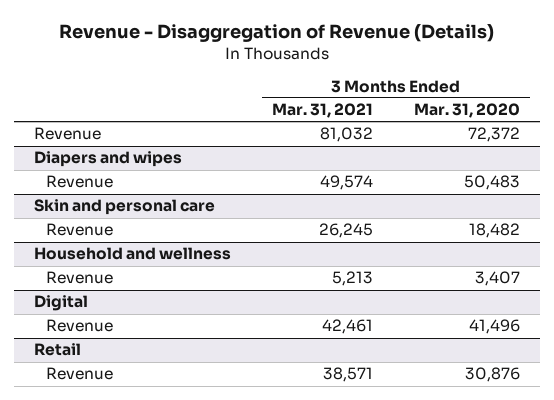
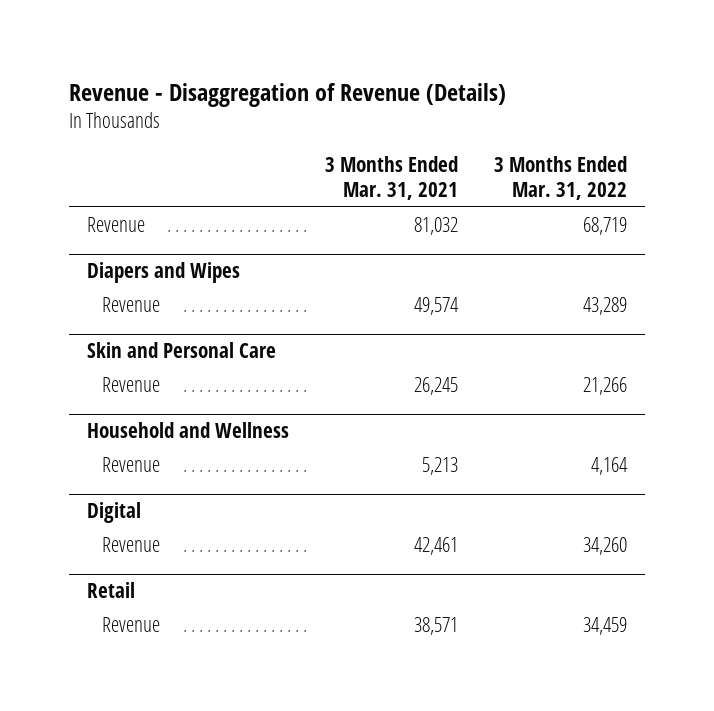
[413,103,520,119] Mar. 31, 2020 -> none
none -> [493,156,627,201] 3 Months Ended Mar. 31, 2022
[34,151,183,168] Diapers and wipes -> [87,262,241,284] Diapers and Wipes
[34,199,216,216] Skin and personal care -> [87,342,277,359] Skin and Personal Care
[34,247,232,261] Household and wellness -> [87,422,290,439] Household and Wellness

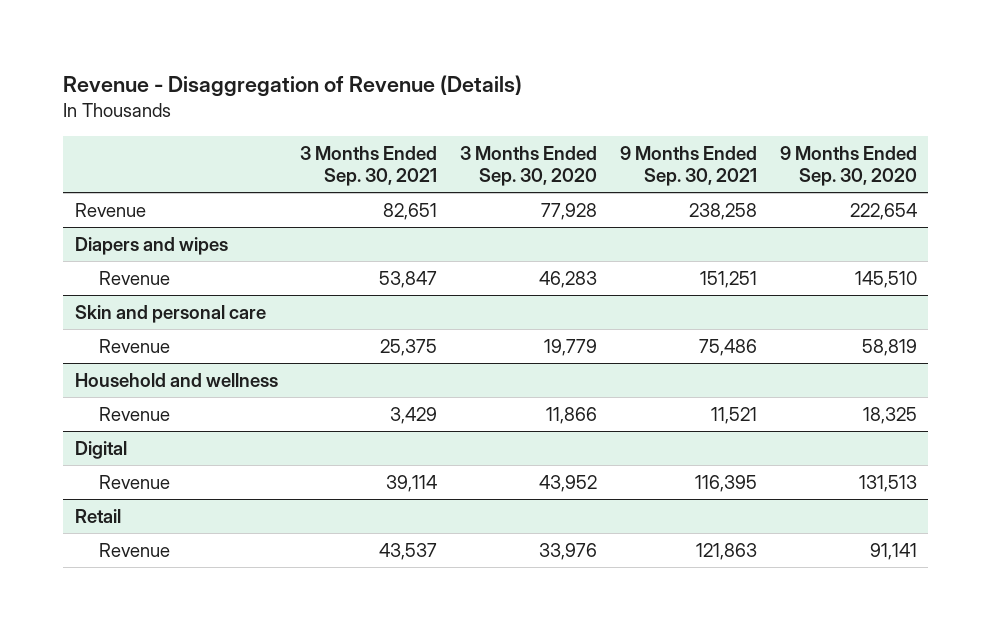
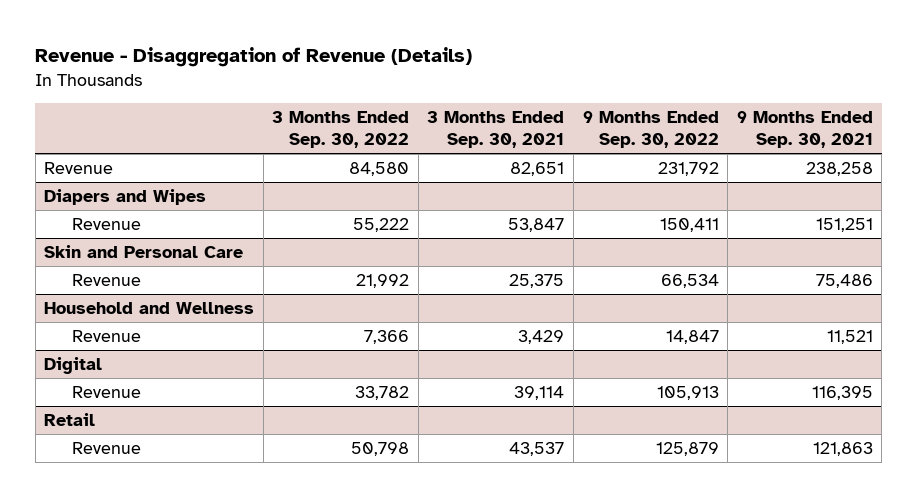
[460,145,598,187] 3 Months Ended Sep. 30, 2020 -> none
[779,145,917,187] 9 Months Ended Sep. 30, 2020 -> none
none -> [272,110,410,149] 3 Months Ended Sep. 30, 2022
none -> [582,110,719,149] 9 Months Ended Sep. 30, 2022
[74,236,228,255] Diapers and wipes -> [44,188,207,205] Diapers and Wipes
[74,304,266,323] Skin and personal care -> [44,244,244,258] Skin and Personal Care
[74,372,278,387] Household and wellness -> [44,301,255,314] Household and Wellness

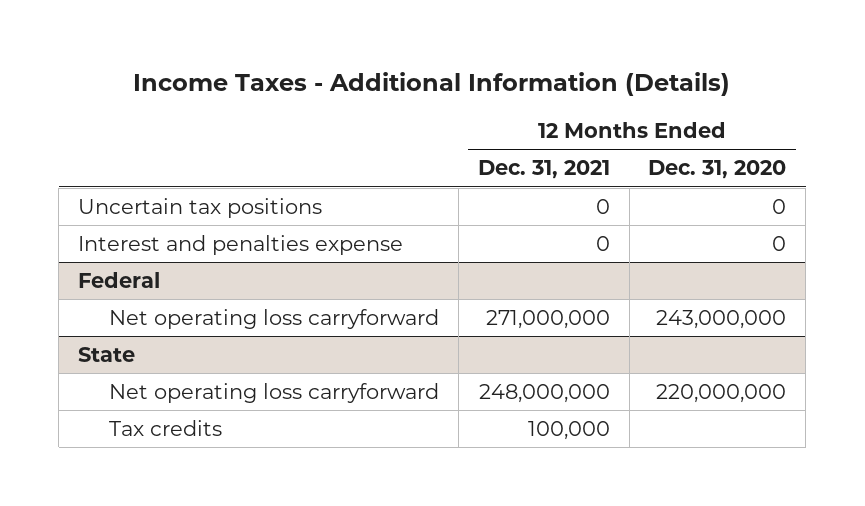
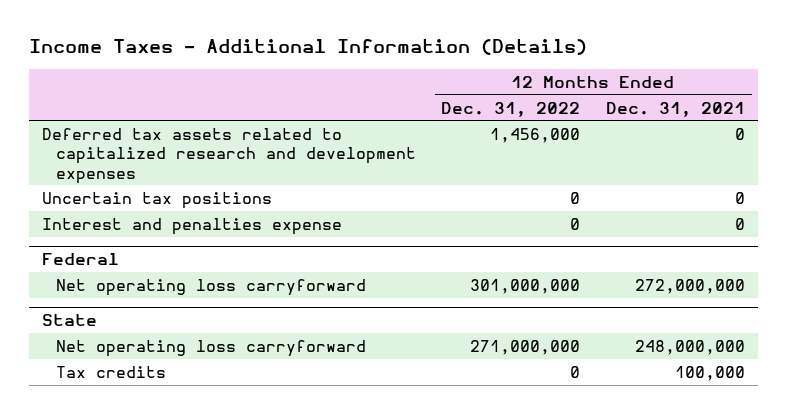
[648,160,787,180] Dec. 31, 2020 -> none
none -> [441,101,581,117] Dec. 31, 2022
none -> [41,127,416,184] Deferred tax assets related to capitalized research and development expenses
[485,309,610,329] 271,000,000 -> [635,278,746,294] 272,000,000

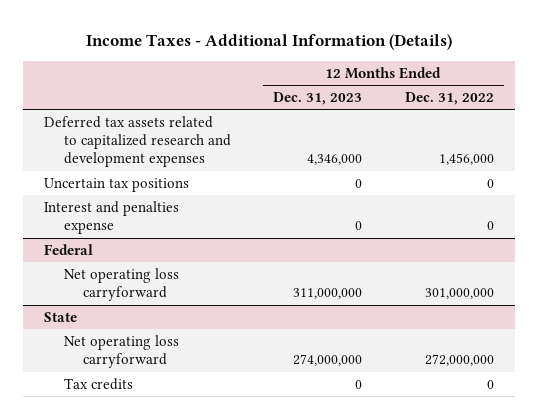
[606,101,746,117] Dec. 31, 2021 -> none
none -> [273,92,363,106] Dec. 31, 2023
[470,339,581,355] 271,000,000 -> [424,354,494,367] 272,000,000

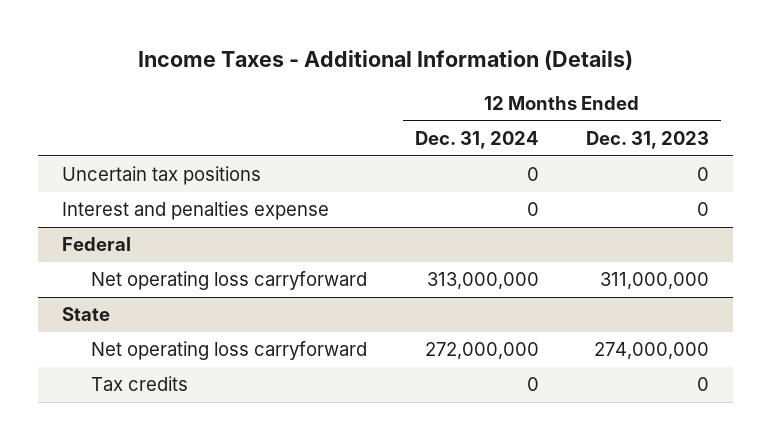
[404,92,494,106] Dec. 31, 2022 -> none
none -> [414,130,539,149] Dec. 31, 2024
[44,116,231,168] Deferred tax assets related to capitalized research and development expenses -> none

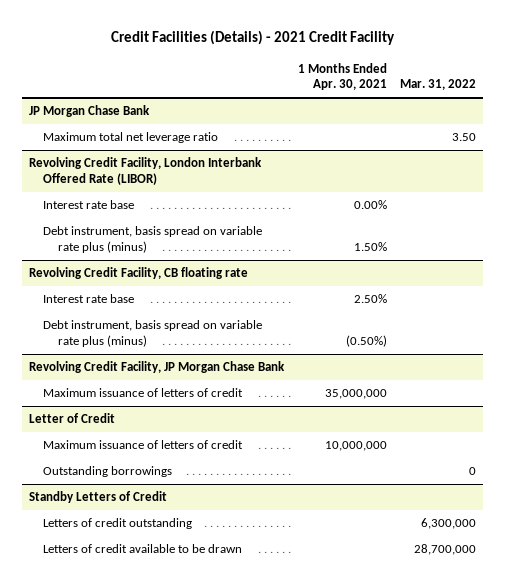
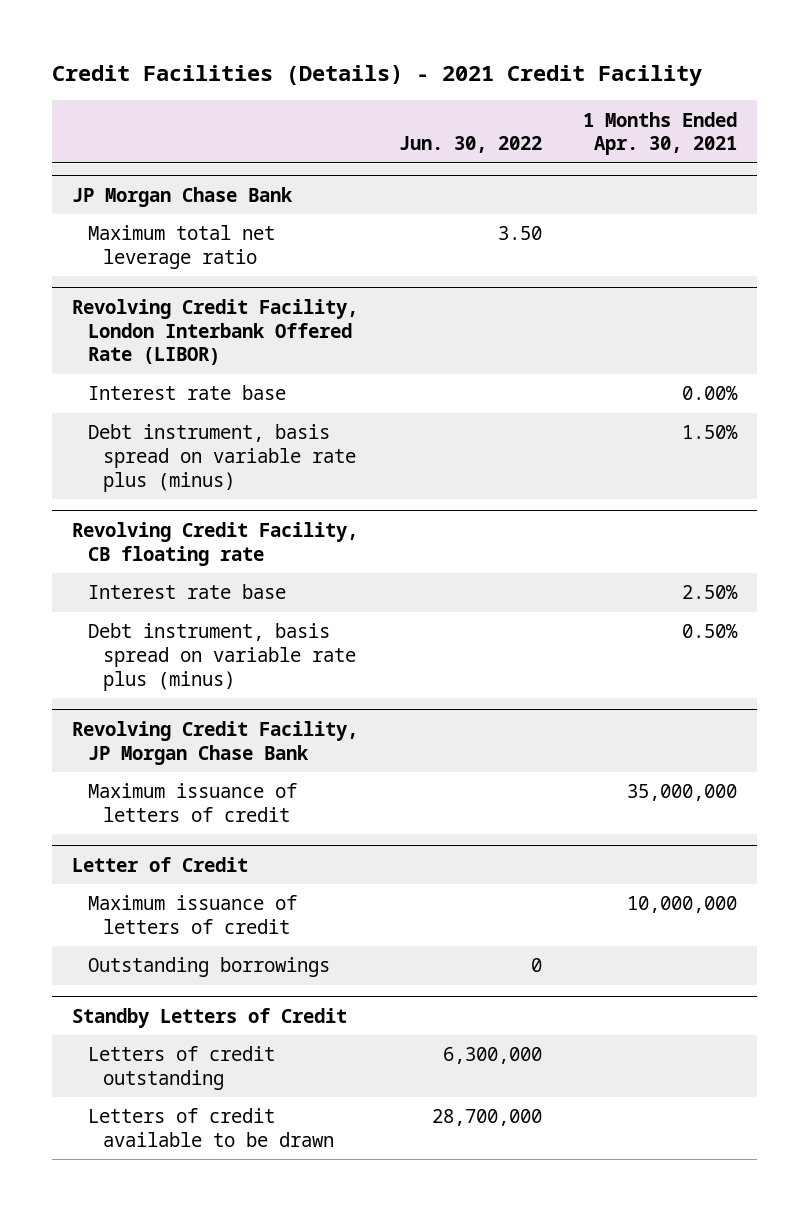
[400,79,477,91] Mar. 31, 2022 -> none
none -> [399,136,543,154] Jun. 30, 2022
[345,334,387,347] (0.50%) -> [681,624,738,639] 0.50%

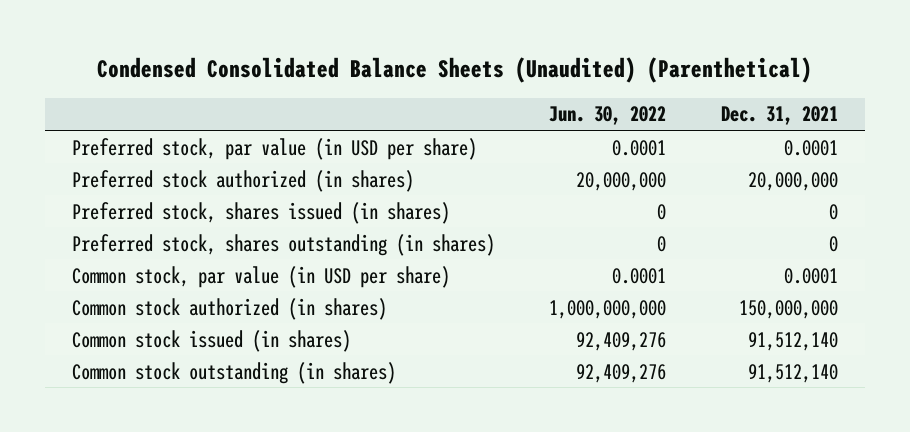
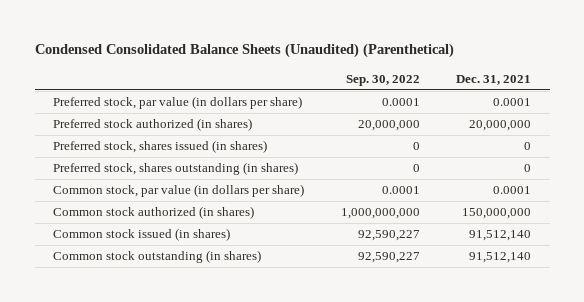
[549,106,667,126] Jun. 30, 2022 -> none
none -> [345,74,420,86] Sep. 30, 2022
[71,137,477,160] Preferred stock, par value (in USD per share) -> [52,96,302,110] Preferred stock, par value (in dollars per share)
[71,265,450,288] Common stock, par value (in USD per share) -> [52,184,304,198] Common stock, par value (in dollars per share)

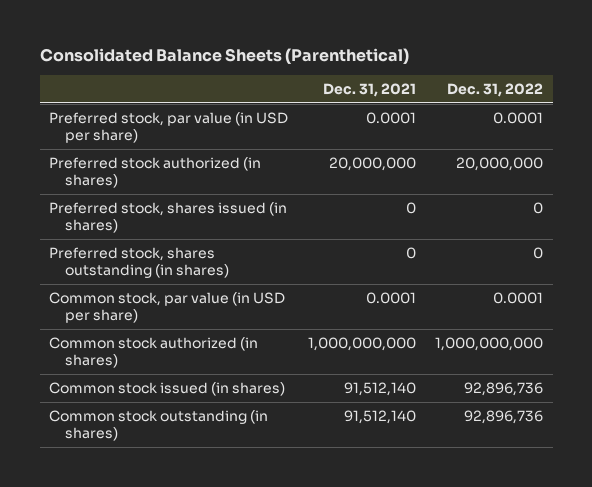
[34,43,454,59] Condensed Consolidated Balance Sheets (Unaudited) (Parenthetical) -> [39,48,409,65] Consolidated Balance Sheets (Parenthetical)
[345,74,420,86] Sep. 30, 2022 -> none
none -> [446,82,543,97] Dec. 31, 2022
[52,96,302,110] Preferred stock, par value (in dollars per share) -> [49,111,289,144] Preferred stock, par value (in USD per share)
[52,184,304,198] Common stock, par value (in dollars per share) -> [49,291,286,324] Common stock, par value (in USD per share)
[462,208,532,220] 150,000,000 -> [307,336,416,351] 1,000,000,000

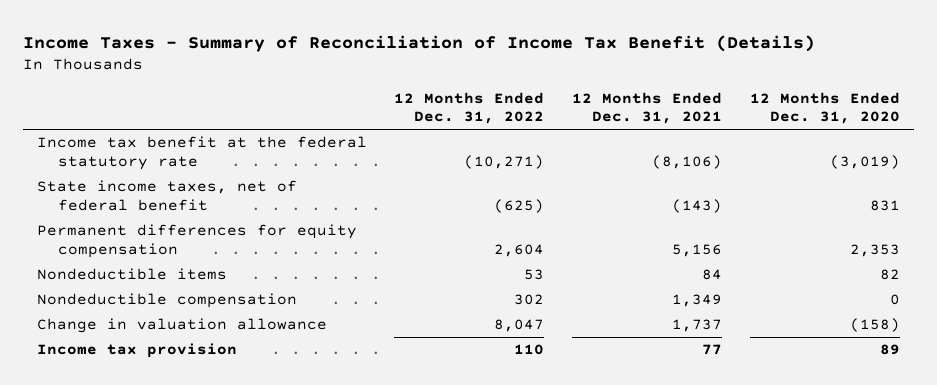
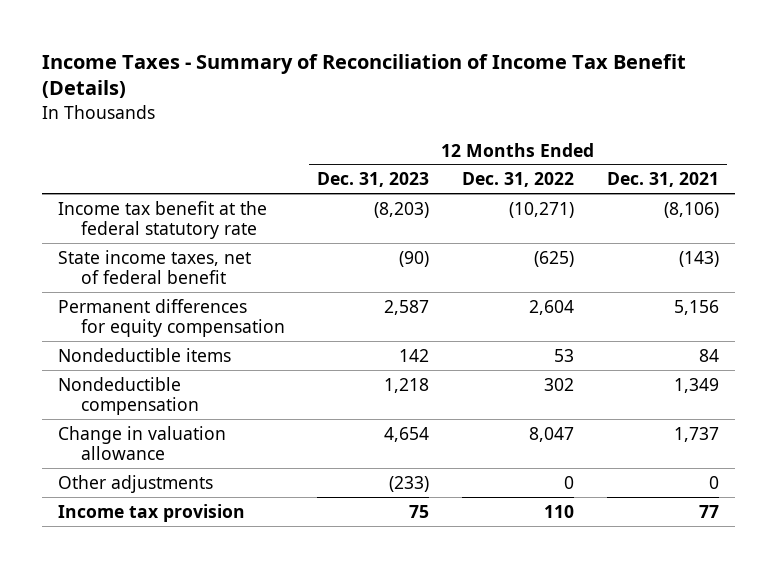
[749,91,900,125] 12 Months Ended Dec. 31, 2020 -> none
none -> [317,172,430,188] Dec. 31, 2023
none -> [58,474,214,493] Other adjustments

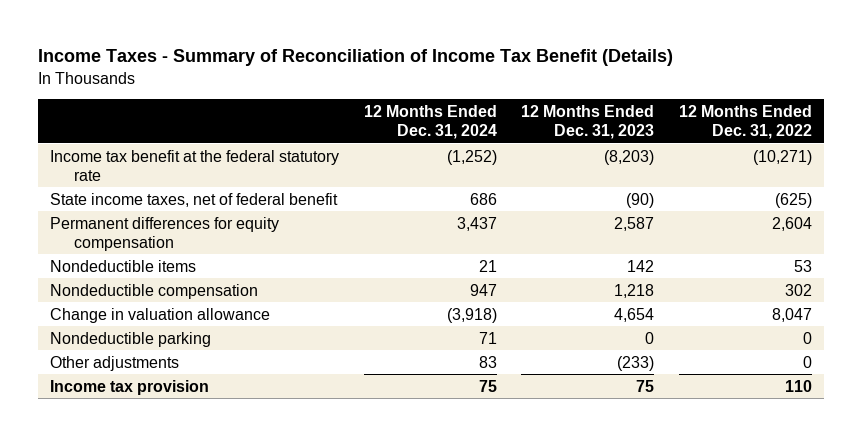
[606,172,719,188] Dec. 31, 2021 -> none
none -> [363,105,497,139] 12 Months Ended Dec. 31, 2024
none -> [50,331,212,347] Nondeductible parking

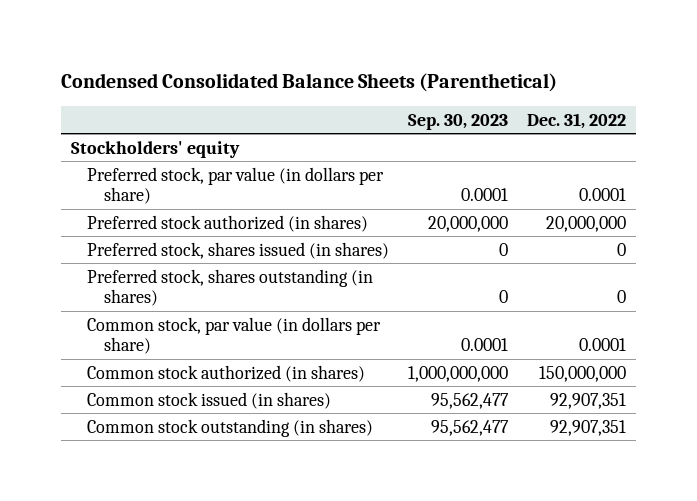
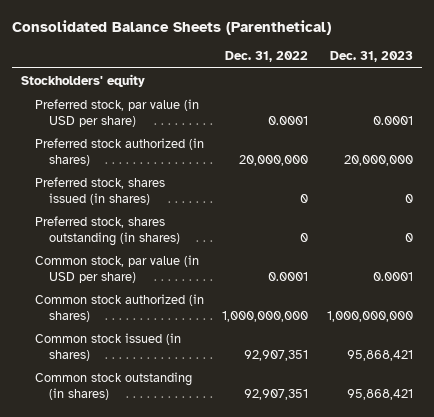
[61,73,558,93] Condensed Consolidated Balance Sheets (Parenthetical) -> [12,19,332,35] Consolidated Balance Sheets (Parenthetical)
[408,113,509,130] Sep. 30, 2023 -> none
none -> [329,51,413,63] Dec. 31, 2023
[87,166,385,205] Preferred stock, par value (in dollars per share) -> [34,99,199,127] Preferred stock, par value (in USD per share)
[87,316,382,355] Common stock, par value (in dollars per share) -> [34,255,199,283] Common stock, par value (in USD per share)
[539,365,627,382] 150,000,000 -> [222,310,309,322] 1,000,000,000

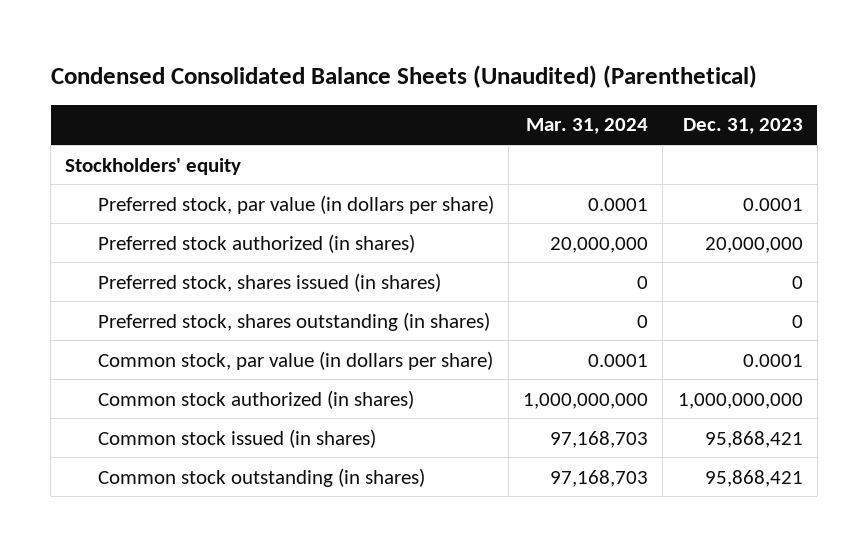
[12,19,332,35] Consolidated Balance Sheets (Parenthetical) -> [50,64,757,88] Condensed Consolidated Balance Sheets (Unaudited) (Parenthetical)
[225,51,309,63] Dec. 31, 2022 -> none
none -> [526,118,649,135] Mar. 31, 2024
[34,99,199,127] Preferred stock, par value (in USD per share) -> [97,194,494,214] Preferred stock, par value (in dollars per share)
[34,255,199,283] Common stock, par value (in USD per share) -> [97,350,493,370] Common stock, par value (in dollars per share)

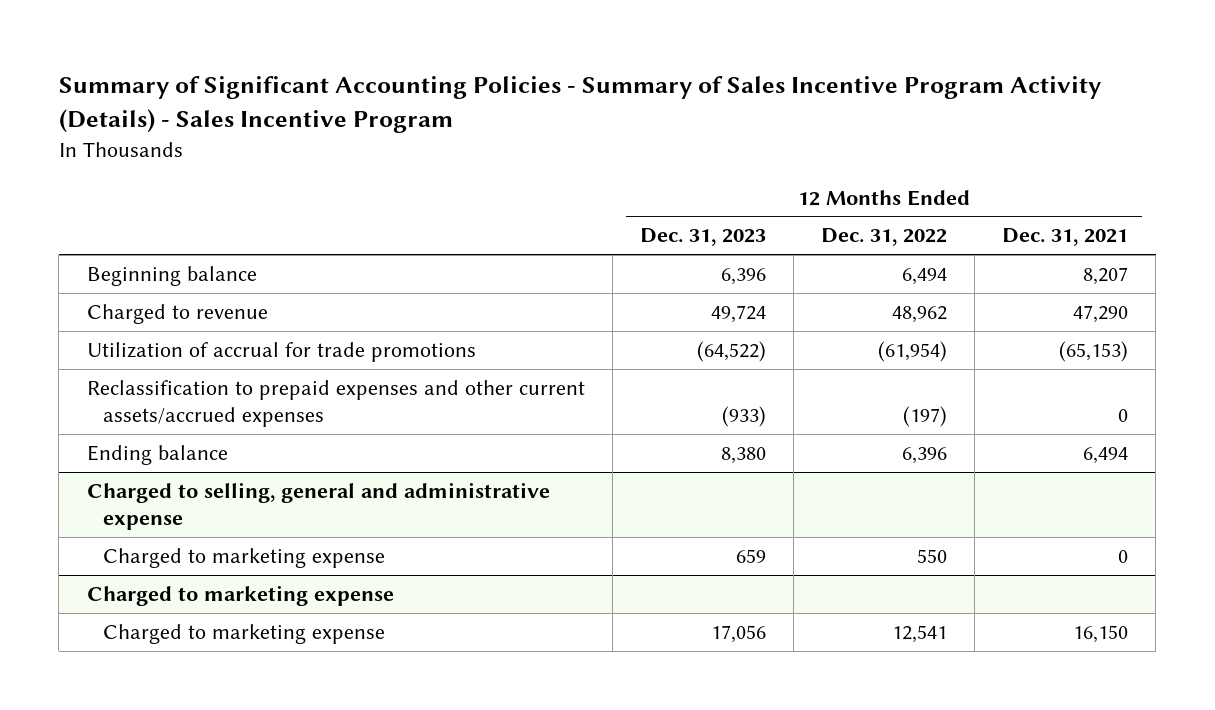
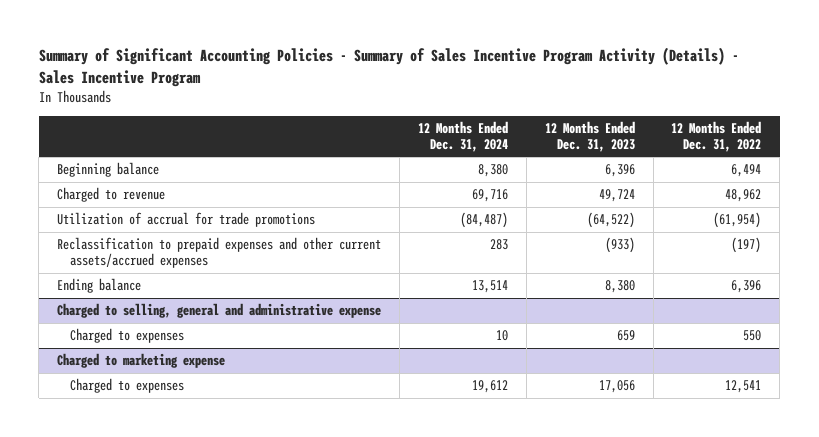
[1002,228,1129,247] Dec. 31, 2021 -> none
none -> [418,120,509,153] 12 Months Ended Dec. 31, 2024
[103,548,386,569] Charged to marketing expense -> [70,328,185,344] Charged to expenses
[103,624,386,645] Charged to marketing expense -> [70,378,185,394] Charged to expenses

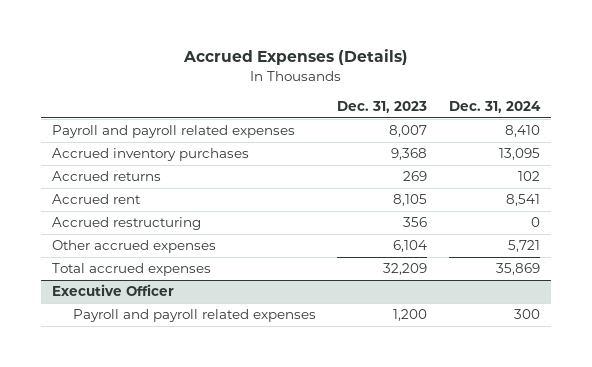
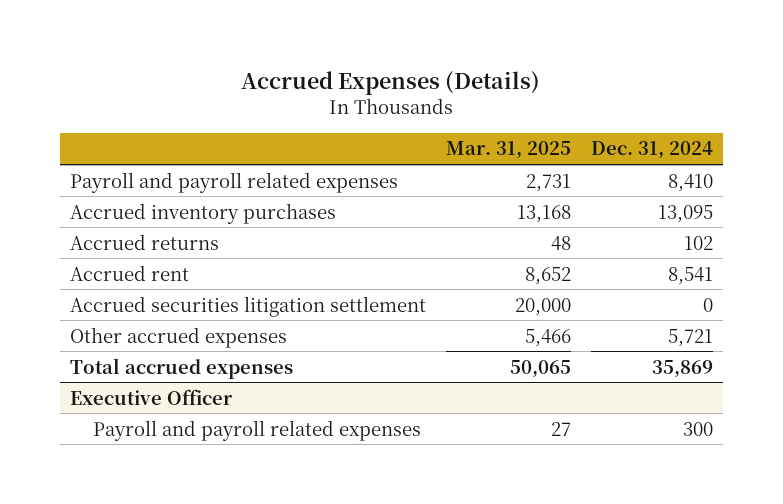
[337,100,428,113] Dec. 31, 2023 -> none
none -> [445,141,571,160] Mar. 31, 2025
[52,217,202,231] Accrued restructuring -> none
none -> [69,295,426,317] Accrued securities litigation settlement

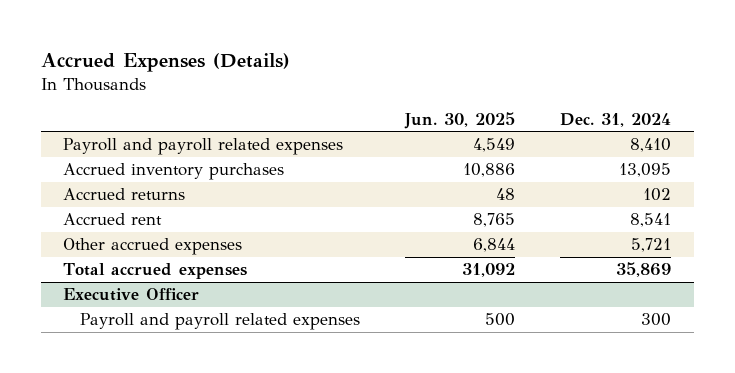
[445,141,571,160] Mar. 31, 2025 -> none
none -> [404,111,516,129] Jun. 30, 2025
[69,295,426,317] Accrued securities litigation settlement -> none

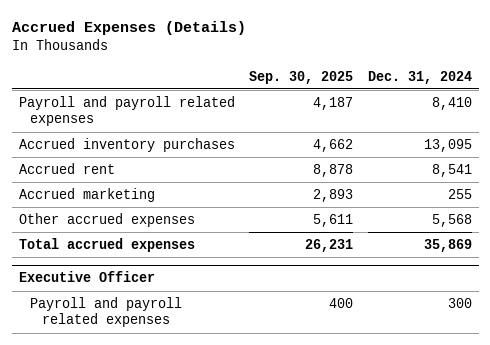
[404,111,516,129] Jun. 30, 2025 -> none
none -> [249,70,354,84] Sep. 30, 2025
[63,188,186,201] Accrued returns -> none
none -> [18,188,155,203] Accrued marketing
[631,238,672,253] 5,721 -> [431,214,472,228] 5,568

